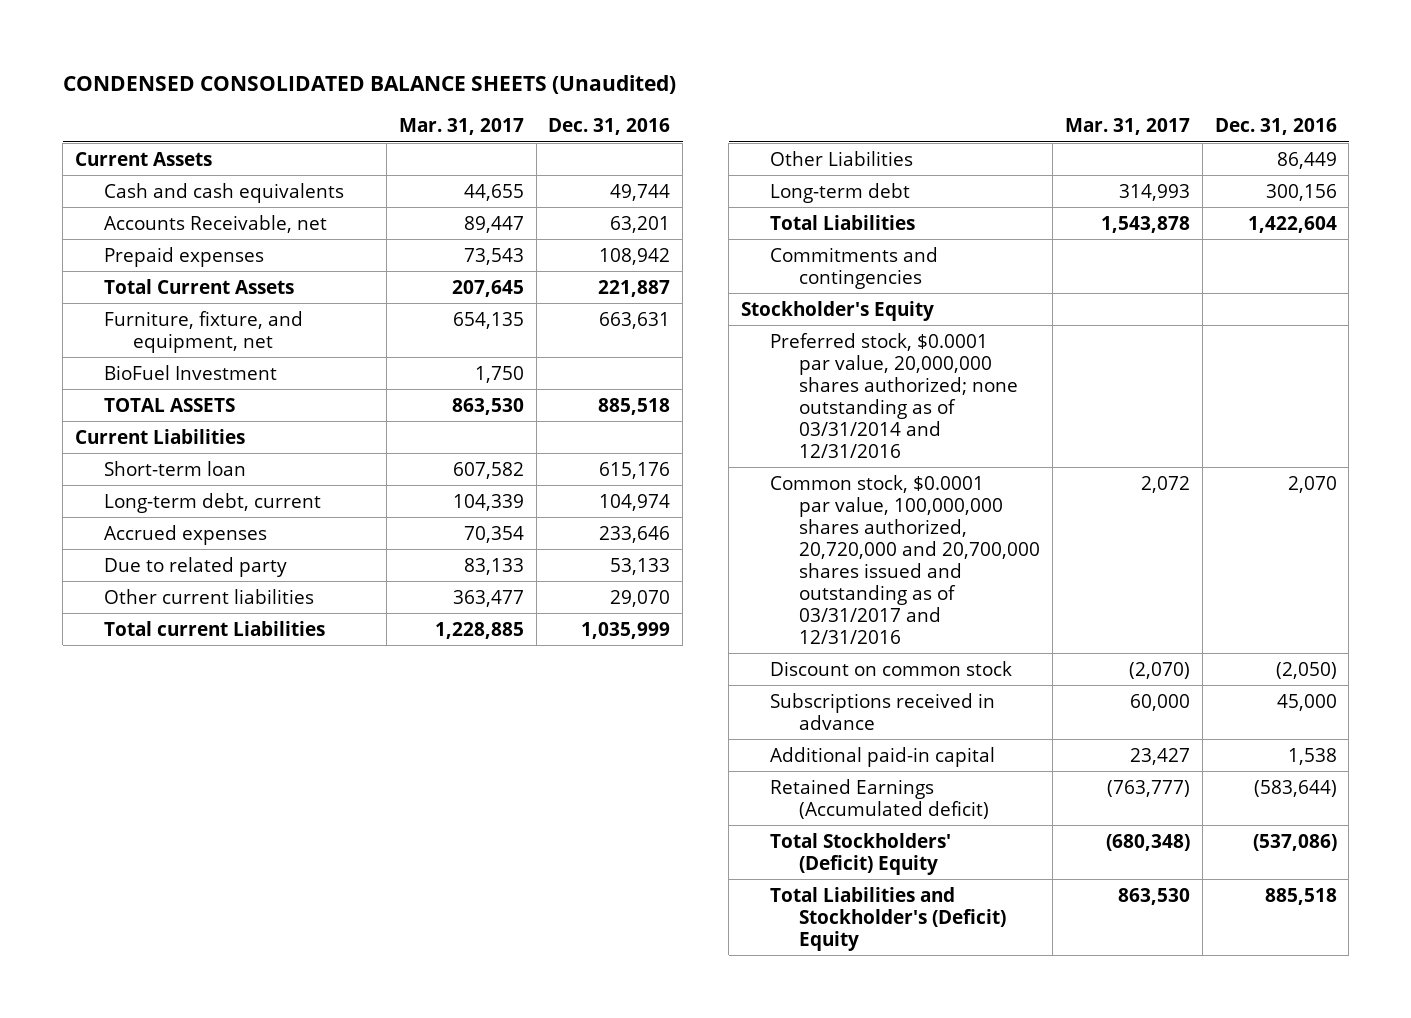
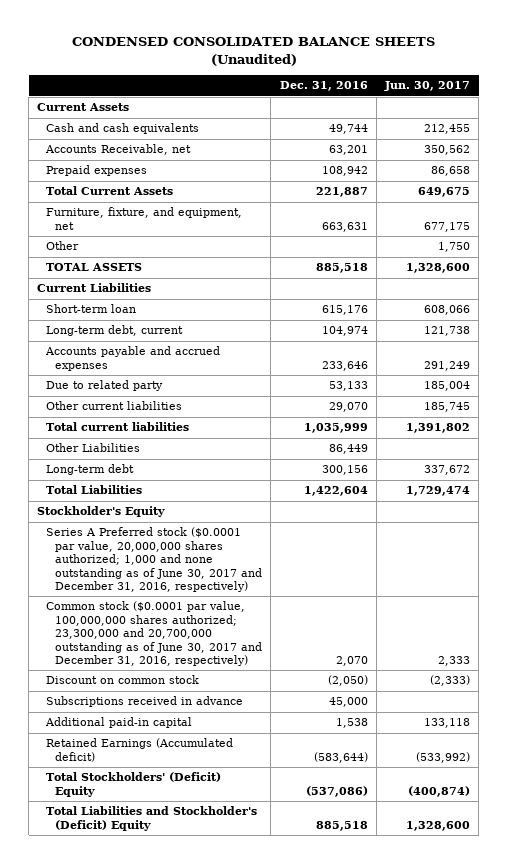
[398,118,524,136] Mar. 31, 2017 -> none
none -> [383,81,470,92] Jun. 30, 2017
[103,364,277,380] BioFuel Investment -> none
none -> [46,241,80,251] Other
[103,524,267,545] Accrued expenses -> [45,346,221,371] Accounts payable and accrued expenses
[103,620,325,636] Total current Liabilities -> [46,422,190,432] Total current liabilities
[770,246,939,289] Commitments and contingencies -> none
[770,332,1019,458] Preferred stock, $0.0001 par value, 20,000,000 shares authorized; none outstanding as of 03/31/2014 and 12/31/2016 -> [46,527,263,593] Series A Preferred stock ($0.0001 par value, 20,000,000 shares authorized; 1,000 and none outstanding as of June 30, 2017 and December 31, 2016, respectively)
[770,474,1041,644] Common stock, $0.0001 par value, 100,000,000 shares authorized, 20,720,000 and 20,700,000 shares issued and outstanding as of 03/31/2017 and 12/31/2016 -> [46,601,263,667] Common stock ($0.0001 par value, 100,000,000 shares authorized; 23,300,000 and 20,700,000 outstanding as of June 30, 2017 and December 31, 2016, respectively)

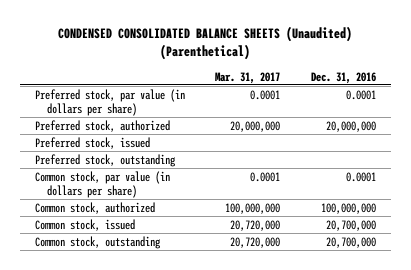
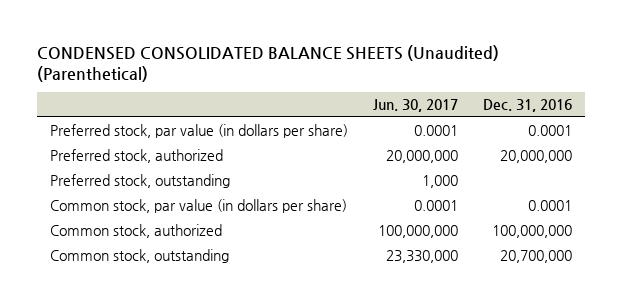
[215,71,281,84] Mar. 31, 2017 -> none
none -> [373,99,459,113] Jun. 30, 2017
[34,136,150,149] Preferred stock, issued -> none
[34,218,135,231] Common stock, issued -> none

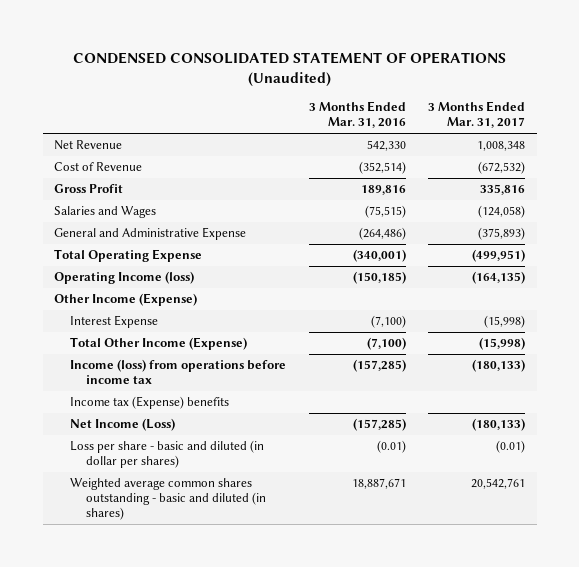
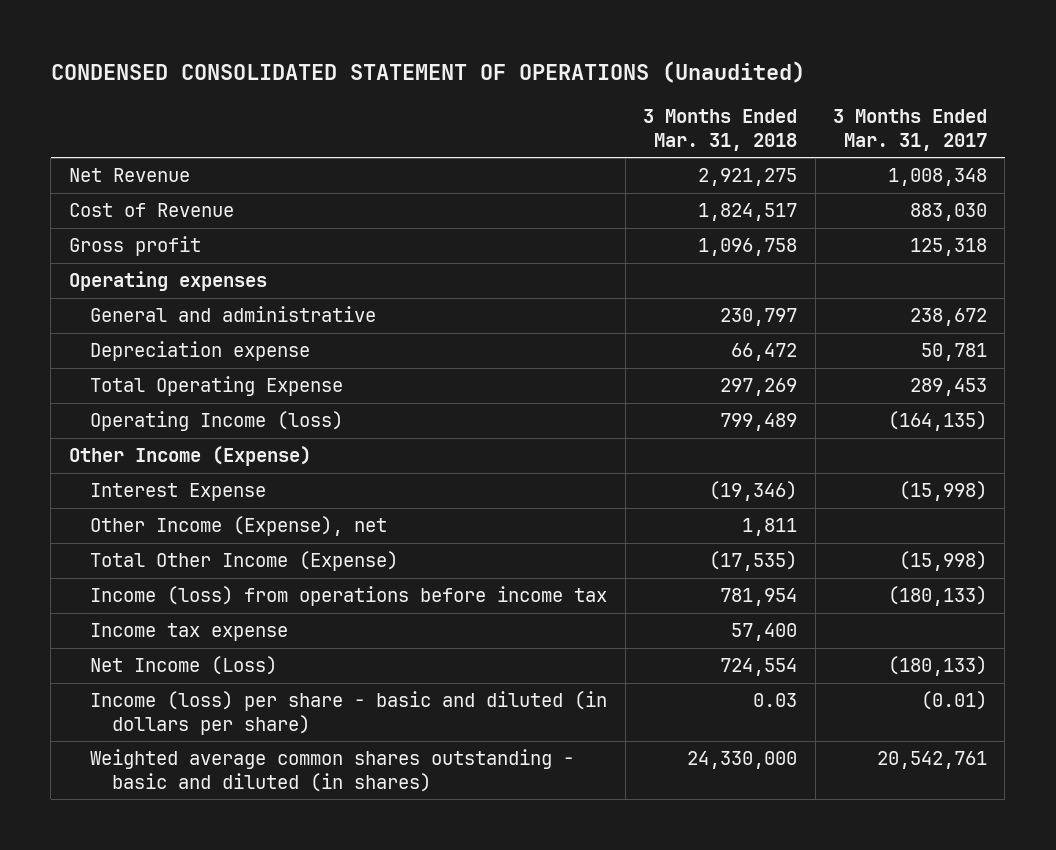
[308,101,406,129] 3 Months Ended Mar. 31, 2016 -> none
none -> [643,108,798,151] 3 Months Ended Mar. 31, 2018
[53,206,156,219] Salaries and Wages -> none
[478,161,526,175] (672,532) -> [909,203,987,222] 883,030
[53,184,123,194] Gross Profit -> [68,236,201,257] Gross profit
[480,184,526,196] 335,816 -> [909,238,987,257] 125,318
none -> [68,271,267,292] Operating expenses
[53,227,246,241] General and Administrative Expense -> [90,306,377,323] General and administrative
[478,227,526,241] (375,893) -> [909,308,987,327] 238,672
none -> [90,341,311,362] Depreciation expense
[472,249,526,263] (499,951) -> [909,378,987,397] 289,453
none -> [90,516,388,537] Other Income (Expense), net
[70,396,230,410] Income tax (Expense) benefits -> [90,623,289,642] Income tax expense
[70,440,265,469] Loss per share - basic and diluted (in dollar per shares) -> [90,691,608,735] Income (loss) per share - basic and diluted (in dollars per share)

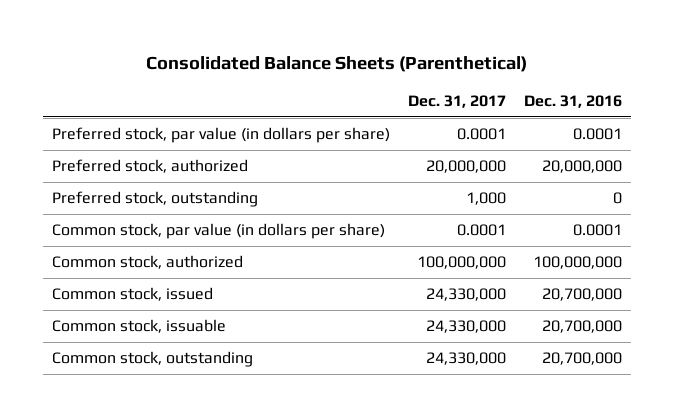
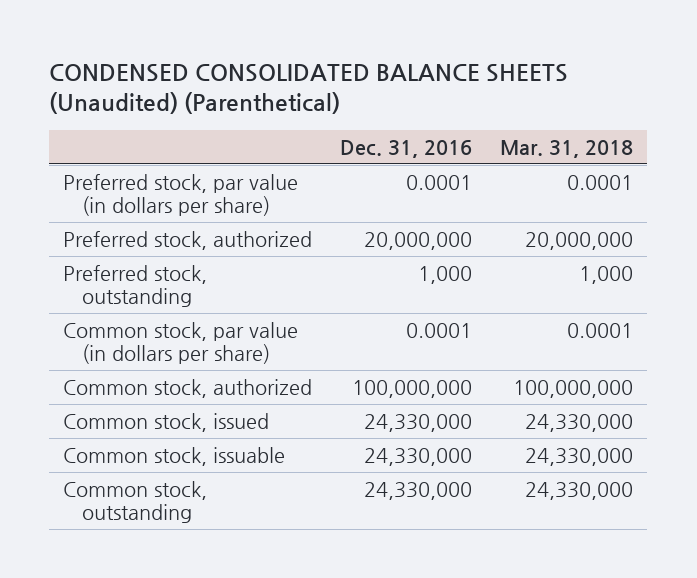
[145,55,527,72] Consolidated Balance Sheets (Parenthetical) -> [49,63,569,115] CONDENSED CONSOLIDATED BALANCE SHEETS (Unaudited) (Parenthetical)
[407,95,506,109] Dec. 31, 2017 -> none
none -> [500,139,634,158] Mar. 31, 2018
[612,192,622,205] 0 -> [418,266,473,285] 1,000
[541,288,622,302] 20,700,000 -> [364,414,473,433] 24,330,000
[541,320,622,334] 20,700,000 -> [364,448,473,467] 24,330,000
[541,352,622,366] 20,700,000 -> [364,482,473,501] 24,330,000

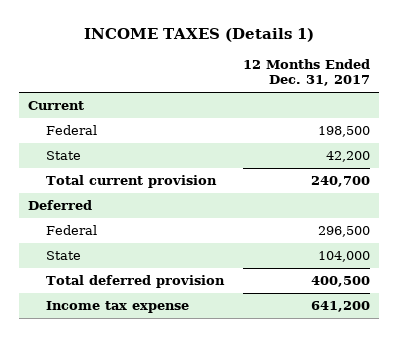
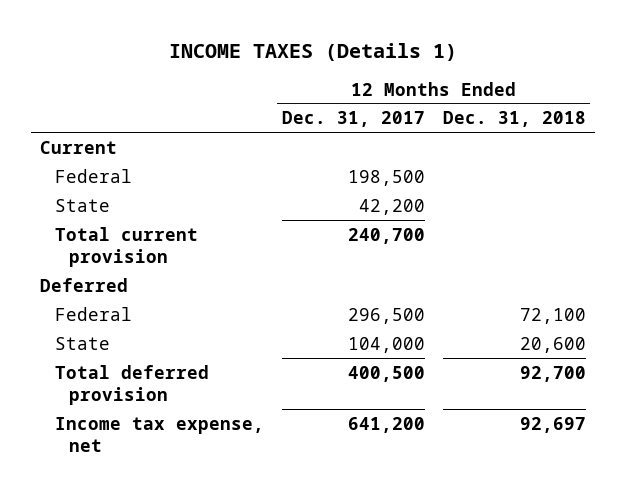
none -> [442,111,586,128] Dec. 31, 2018
[45,301,189,314] Income tax expense -> [54,416,264,452] Income tax expense, net

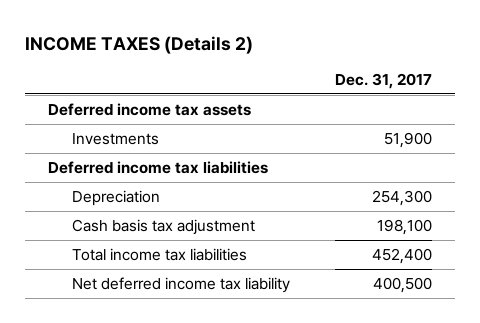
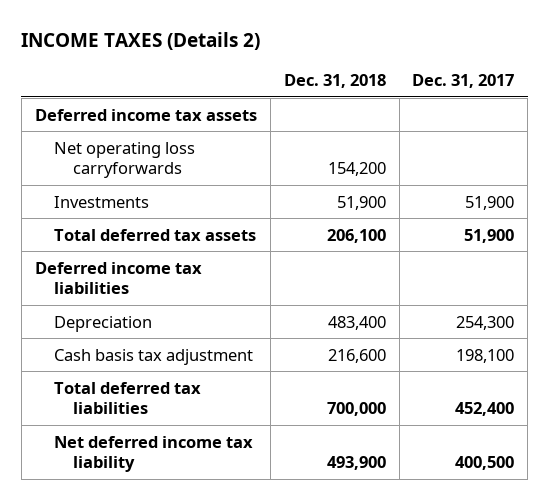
none -> [283,74,386,89] Dec. 31, 2018
none -> [54,141,196,178] Net operating loss carryforwards
none -> [54,228,257,241] Total deferred tax assets
[71,247,247,261] Total income tax liabilities -> [54,381,202,414] Total deferred tax liabilities

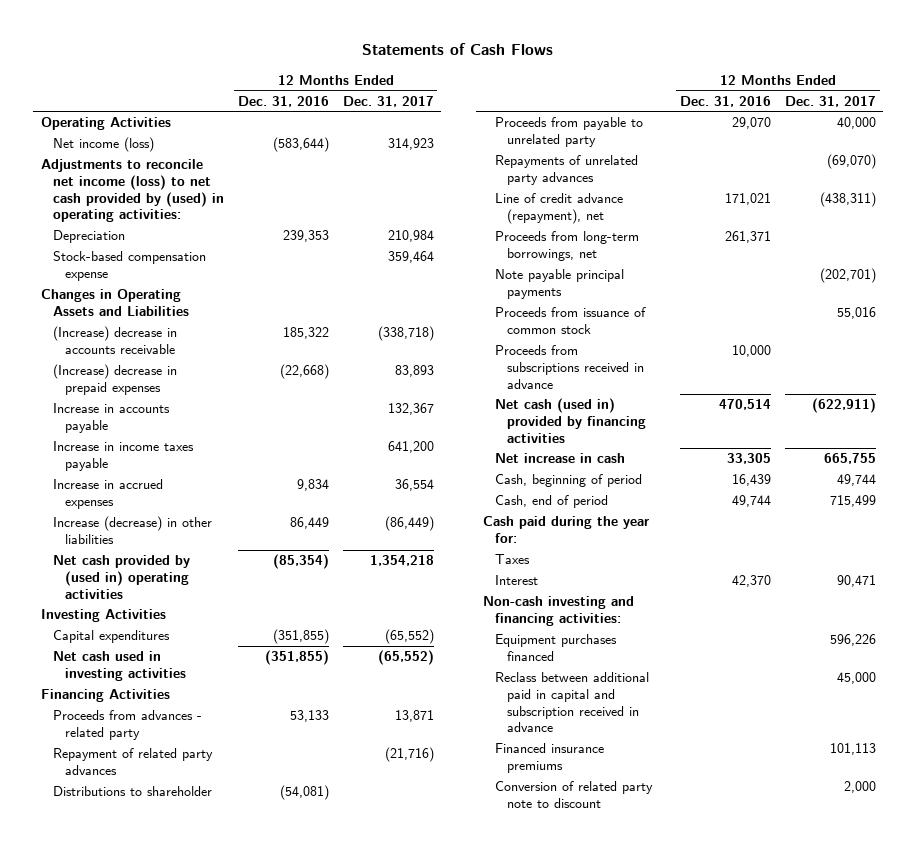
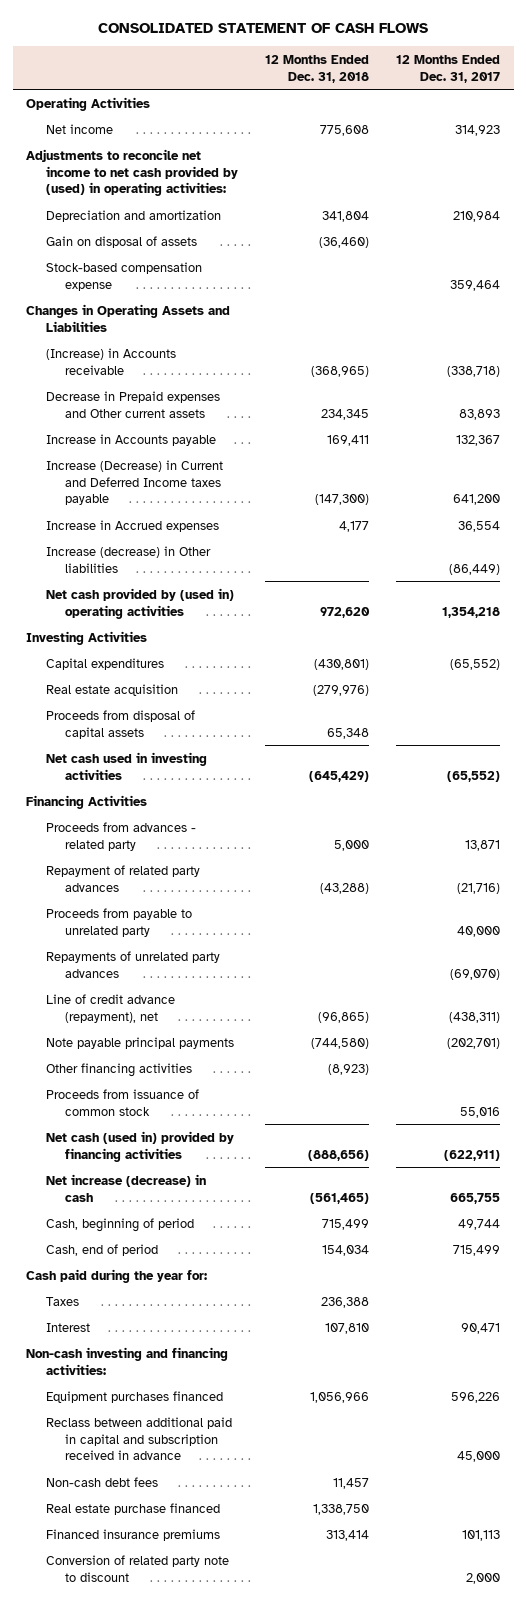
[362,43,554,56] Statements of Cash Flows -> [98,23,429,34] CONSOLIDATED STATEMENT OF CASH FLOWS
[237,95,329,107] Dec. 31, 2016 -> none
none -> [264,54,369,83] 12 Months Ended Dec. 31, 2018
[52,137,154,153] Net income (loss) -> [45,123,113,134] Net income
[40,159,224,223] Adjustments to reconcile net income (loss) to net cash provided by (used) in operating activities: -> [26,148,238,197] Adjustments to reconcile net income to net cash provided by (used) in operating activities:
[52,230,125,244] Depreciation -> [45,209,221,222] Depreciation and amortization
none -> [45,235,197,248] Gain on disposal of assets
[52,326,177,355] (Increase) decrease in accounts receivable -> [45,347,176,375] (Increase) in Accounts receivable
[52,364,177,396] (Increase) decrease in prepaid expenses -> [45,390,220,418] Decrease in Prepaid expenses and Other current assets
[52,403,170,434] Increase in accounts payable -> [45,433,216,446] Increase in Accounts payable
[52,441,194,472] Increase in income taxes payable -> [45,459,223,506] Increase (Decrease) in Current and Deferred Income taxes payable
[52,479,163,510] Increase in accrued expenses -> [45,519,219,532] Increase in Accrued expenses
[52,516,212,545] Increase (decrease) in other liabilities -> [45,545,211,573] Increase (decrease) in Other liabilities
none -> [45,683,178,696] Real estate acquisition
none -> [45,709,195,739] Proceeds from disposal of capital assets
[52,786,212,797] Distributions to shareholder -> none
[494,231,639,262] Proceeds from long-term borrowings, net -> none
none -> [45,1062,192,1077] Other financing activities
[494,345,644,389] Proceeds from subscriptions received in advance -> none
[494,453,625,464] Net increase in cash -> [45,1173,206,1202] Net increase (decrease) in cash
none -> [45,1476,158,1487] Non-cash debt fees
none -> [45,1502,220,1515] Real estate purchase financed

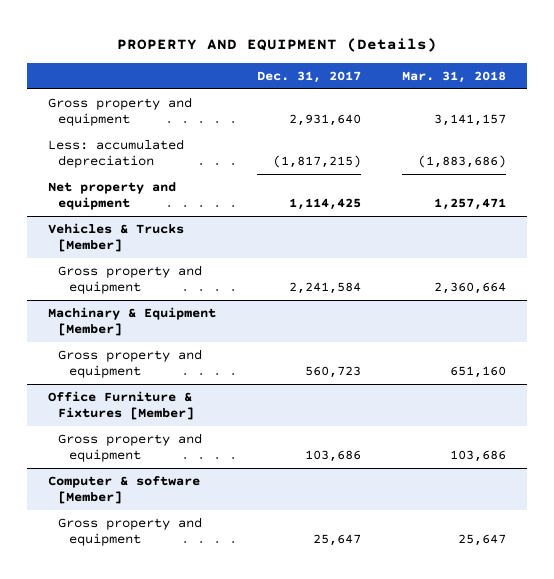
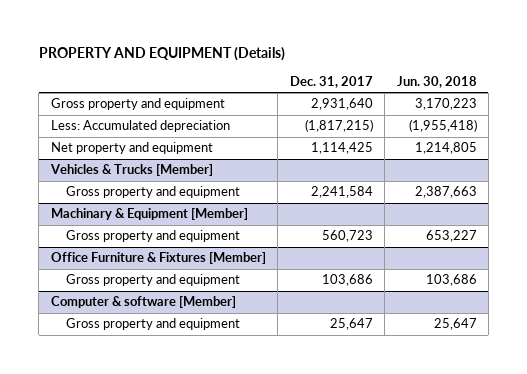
[402,70,507,83] Mar. 31, 2018 -> none
none -> [396,75,477,88] Jun. 30, 2018
[47,139,184,169] Less: accumulated depreciation -> [50,120,230,133] Less: Accumulated depreciation

